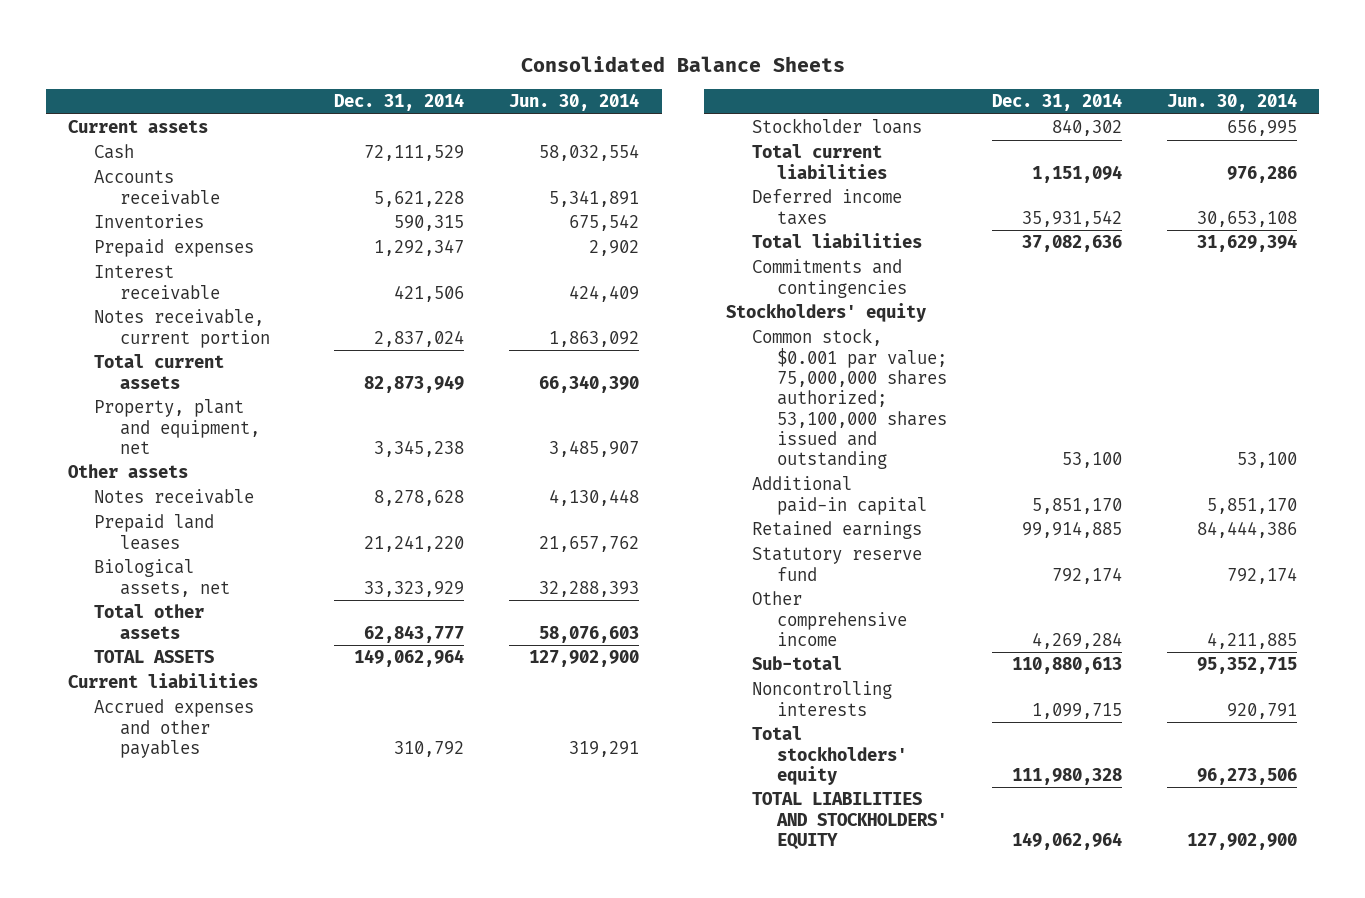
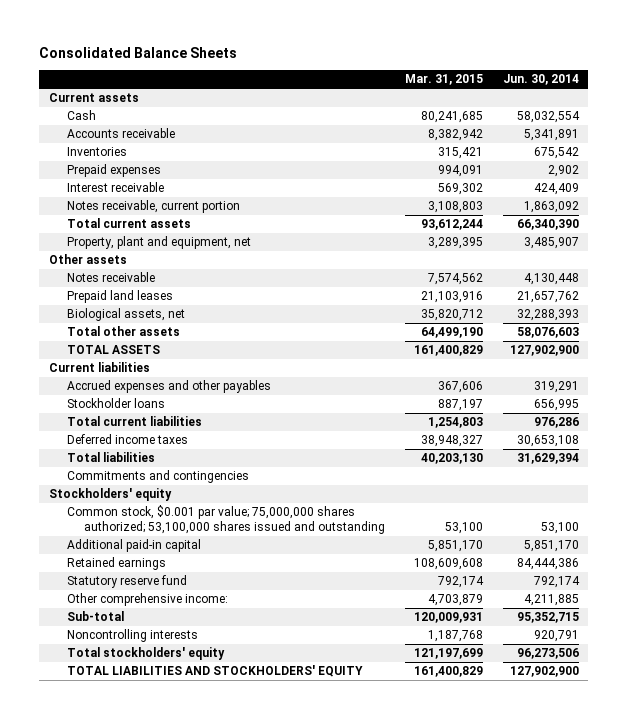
[334,93,465,112] Dec. 31, 2014 -> none
none -> [405,74,484,86] Mar. 31, 2015
[751,591,908,646] Other comprehensive income -> [66,593,228,607] Other comprehensive income:

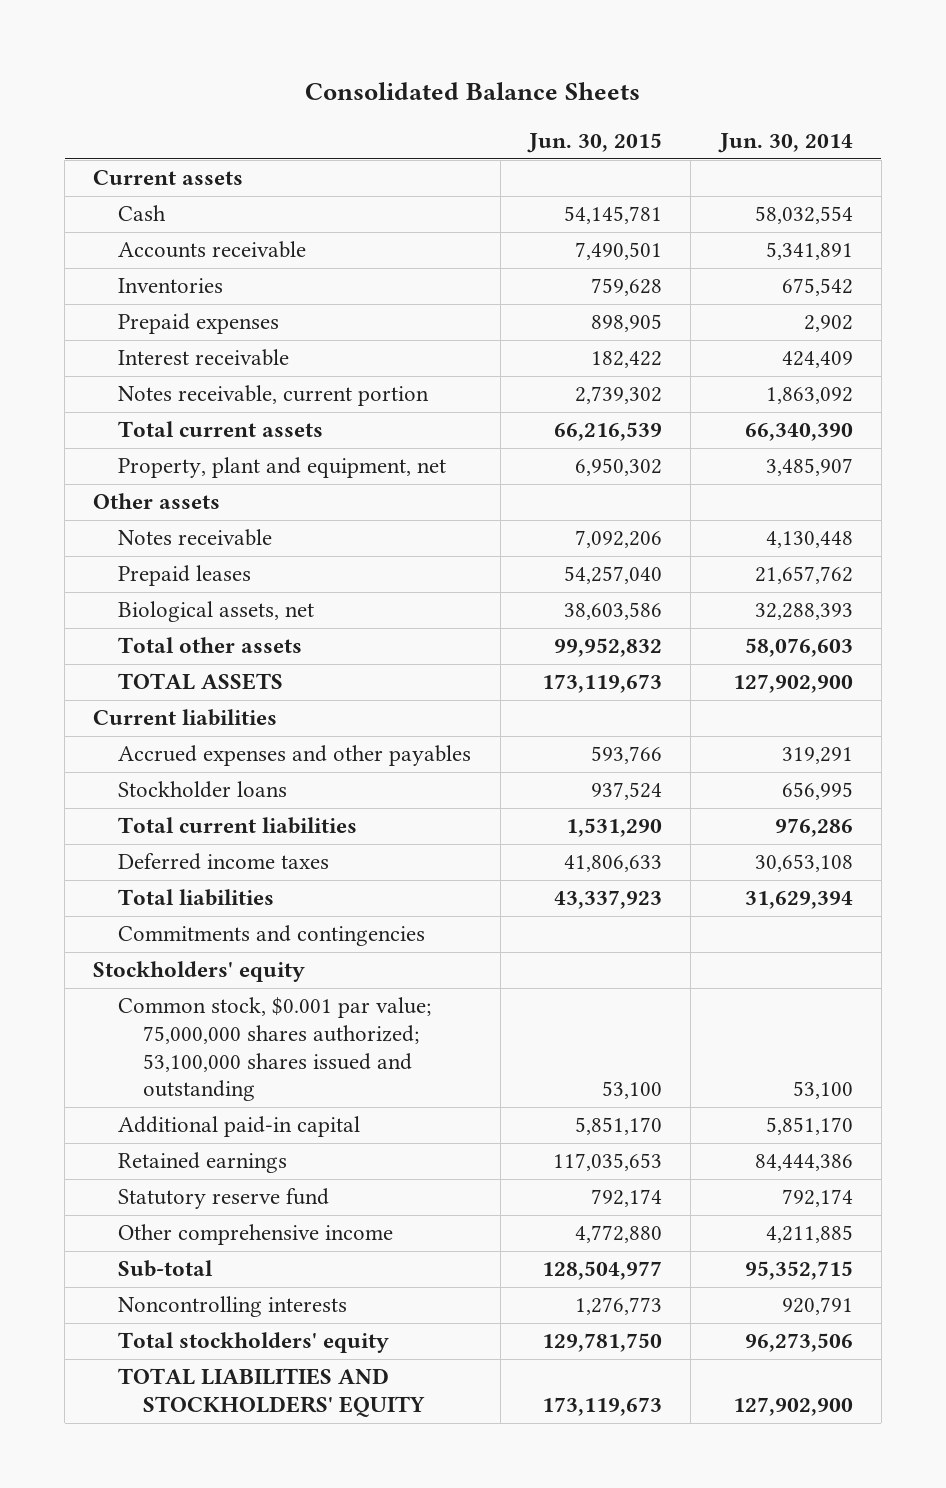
[405,74,484,86] Mar. 31, 2015 -> none
none -> [527,133,663,154] Jun. 30, 2015
[66,290,173,304] Prepaid land leases -> [118,565,252,587] Prepaid leases
[66,593,228,607] Other comprehensive income: -> [118,1224,394,1246] Other comprehensive income

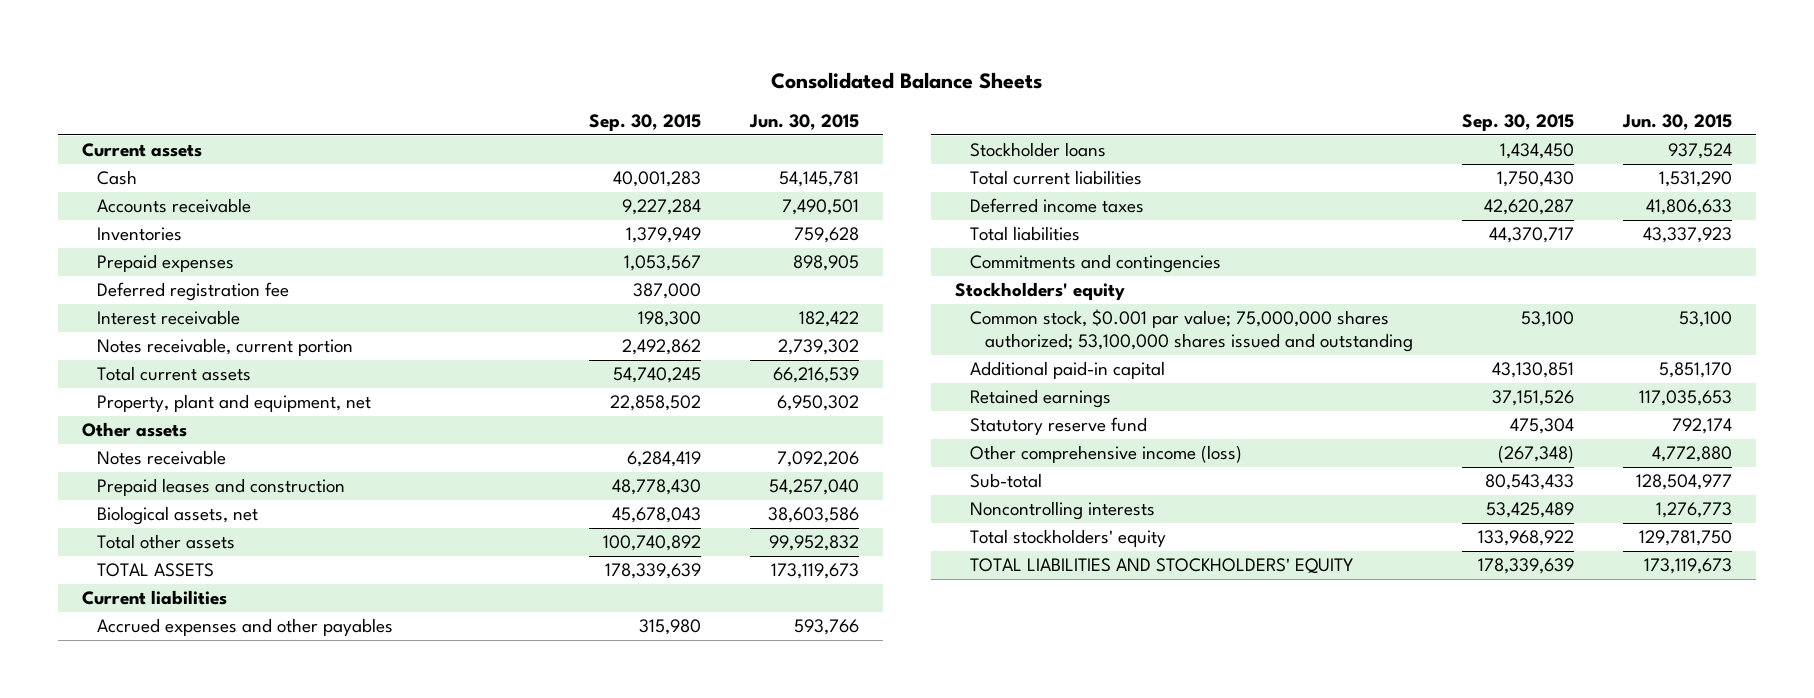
[717,133,853,154] Jun. 30, 2014 -> none
none -> [588,114,701,132] Sep. 30, 2015
none -> [97,282,290,302] Deferred registration fee
[118,565,252,587] Prepaid leases -> [97,478,346,497] Prepaid leases and construction
[118,1224,394,1246] Other comprehensive income -> [970,445,1243,464] Other comprehensive income (loss)

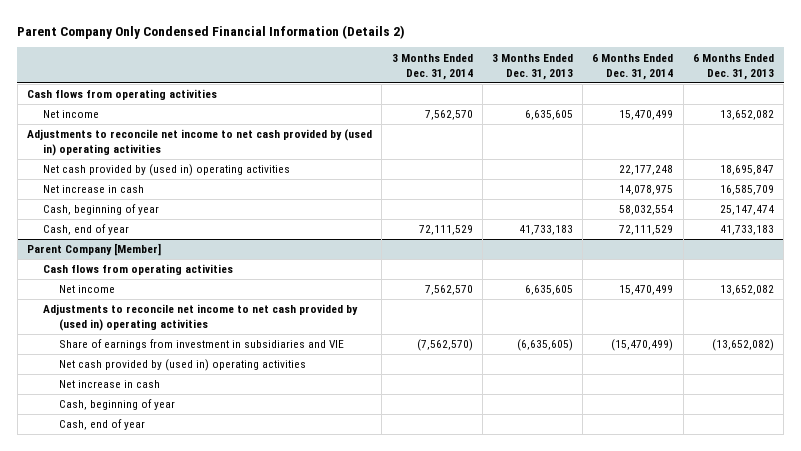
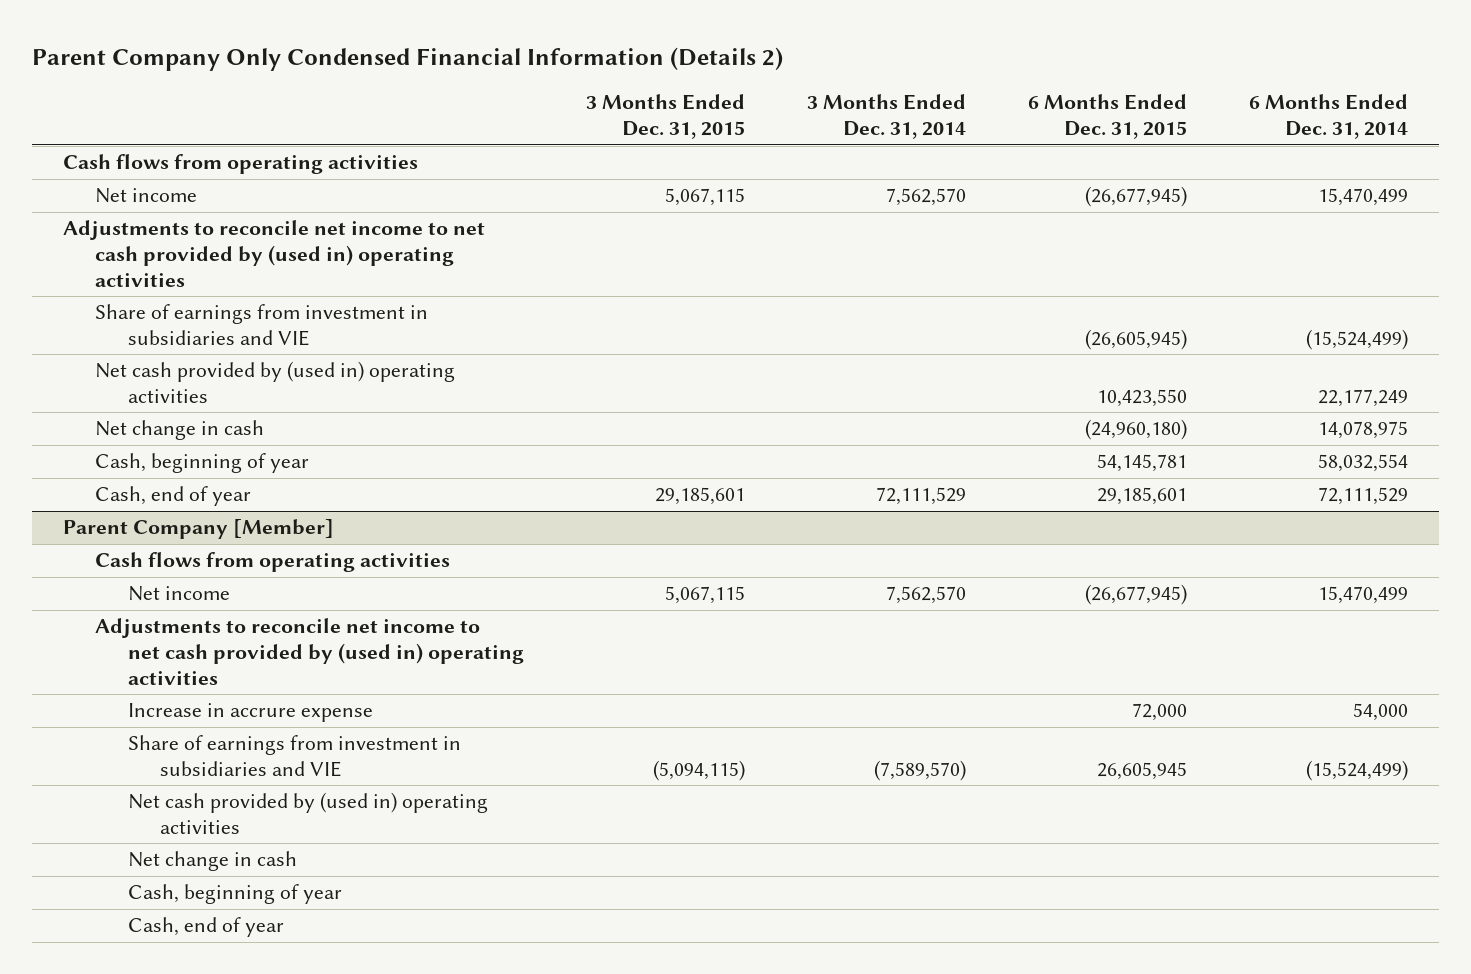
[492,53,574,80] 3 Months Ended Dec. 31, 2013 -> none
[692,53,774,80] 6 Months Ended Dec. 31, 2013 -> none
none -> [585,94,745,140] 3 Months Ended Dec. 31, 2015
none -> [1028,94,1188,140] 6 Months Ended Dec. 31, 2015
none -> [95,304,429,346] Share of earnings from investment in subsidiaries and VIE
[619,165,674,176] 22,177,248 -> [1318,388,1409,407] 22,177,249
[42,185,144,194] Net increase in cash -> [95,420,265,441] Net change in cash
none -> [127,703,373,723] Increase in accrure expense
[416,339,473,352] (7,562,570) -> [874,759,967,781] (7,589,570)
[611,339,674,352] (15,470,499) -> [1306,759,1409,781] (15,524,499)
[58,380,160,389] Net increase in cash -> [127,851,297,872] Net change in cash

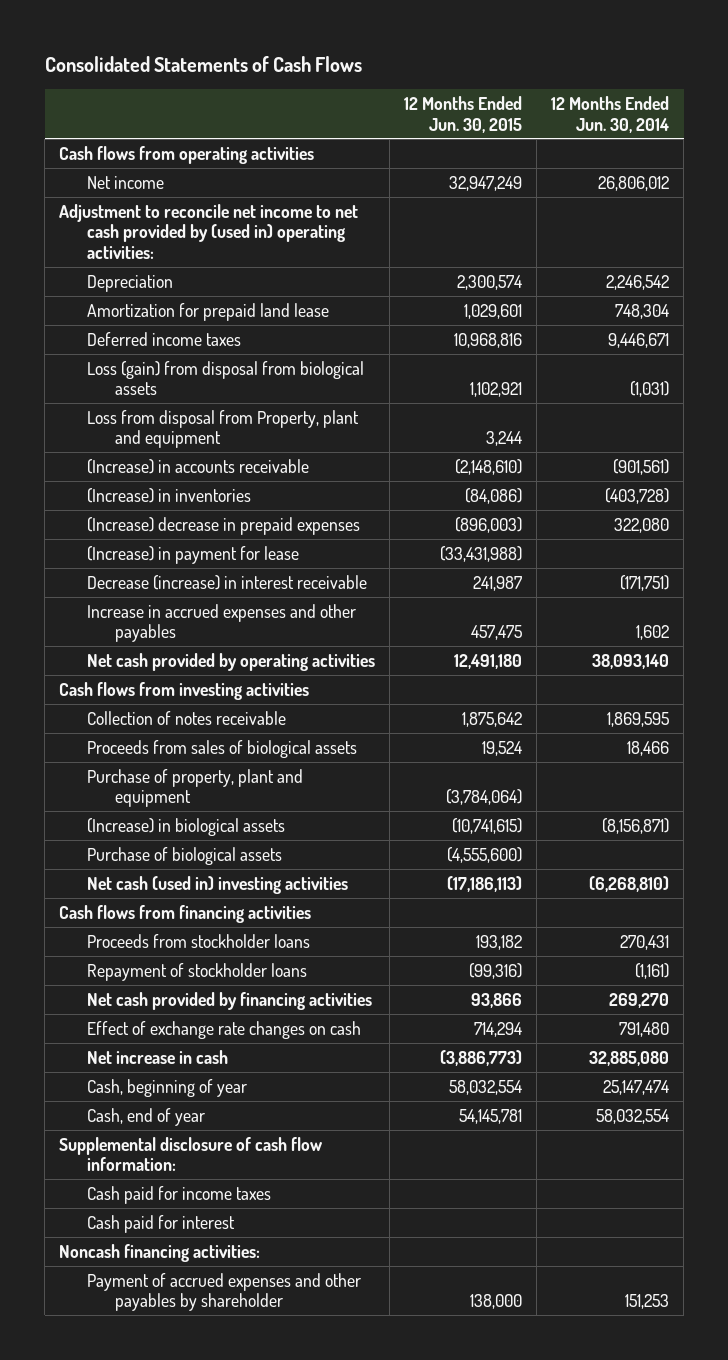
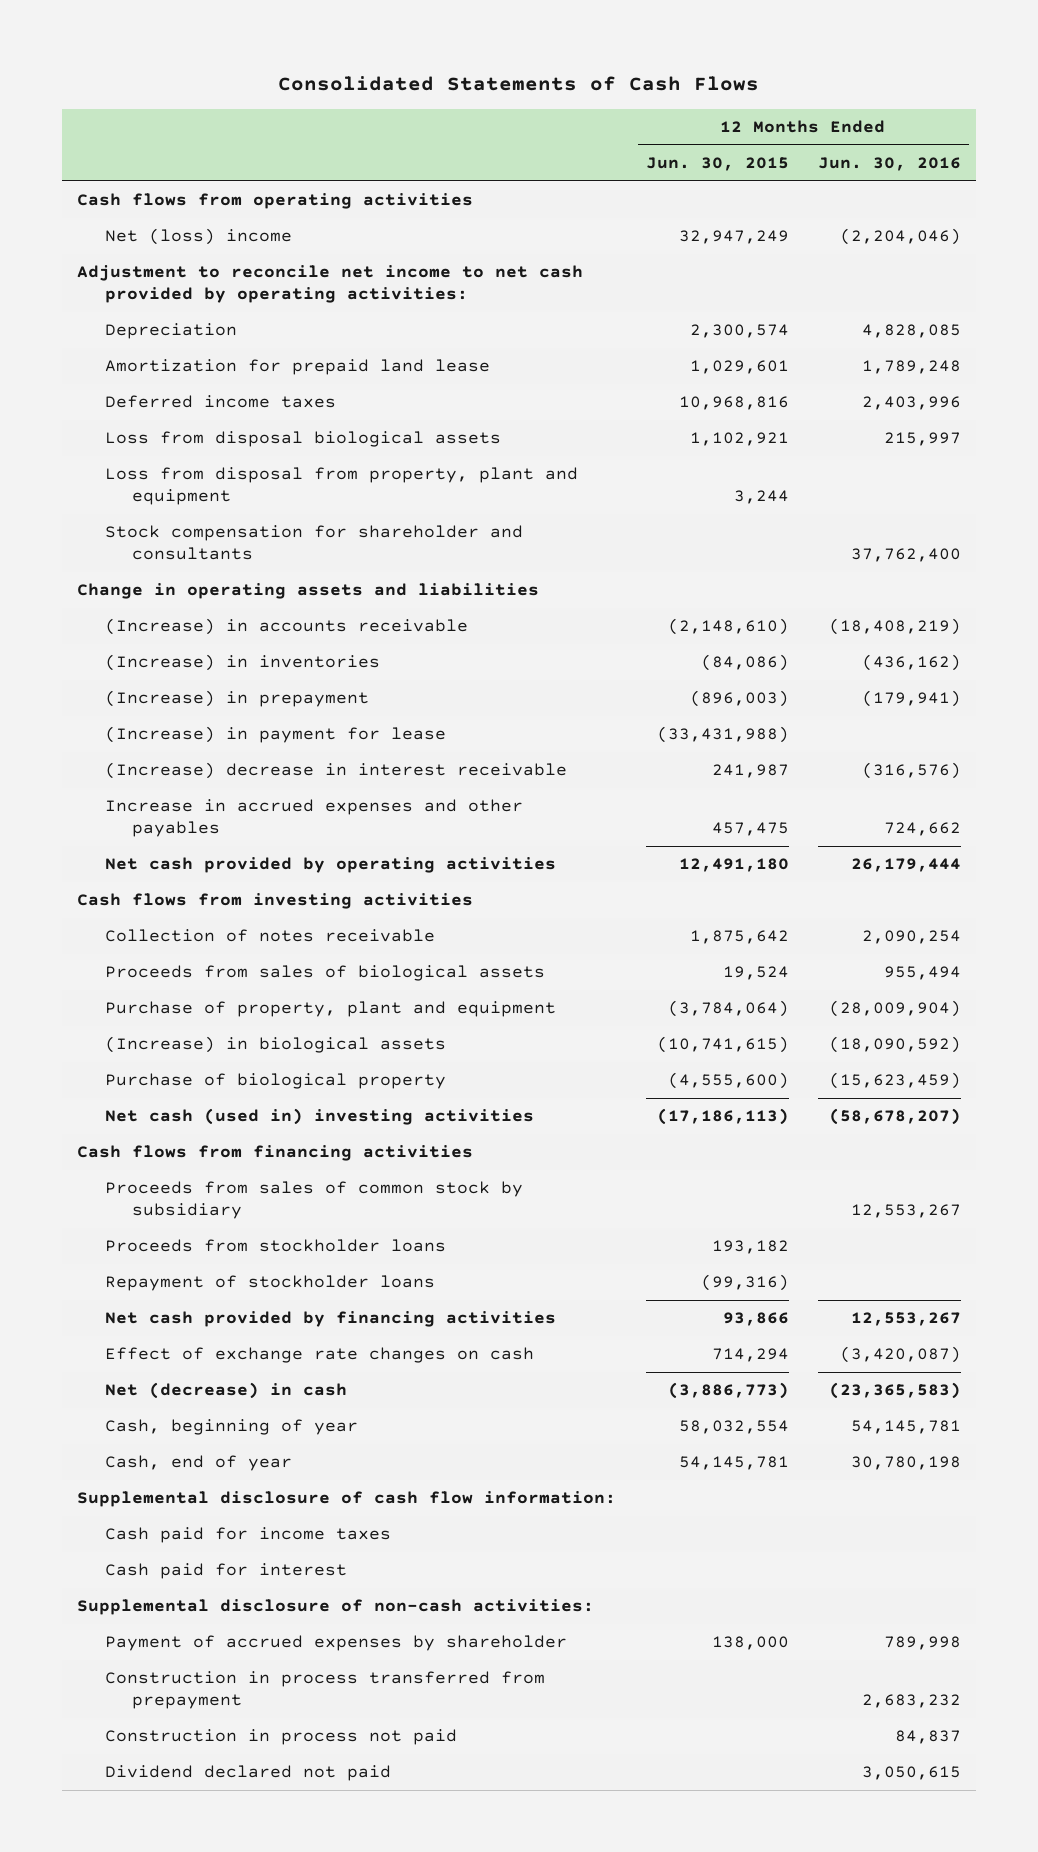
[551,95,670,133] 12 Months Ended Jun. 30, 2014 -> none
none -> [818,157,962,172] Jun. 30, 2016
[86,175,164,189] Net income -> [104,228,292,246] Net (loss) income
[59,203,359,259] Adjustment to reconcile net income to net cash provided by (used in) operating activities: -> [77,265,584,304] Adjustment to reconcile net income to net cash provided by operating activities:
[86,360,364,396] Loss (gain) from disposal from biological assets -> [104,431,501,448] Loss from disposal biological assets
[86,409,359,449] Loss from disposal from Property, plant and equipment -> [104,467,578,506] Loss from disposal from property, plant and equipment
none -> [104,525,523,561] Stock compensation for shareholder and consultants
none -> [77,583,540,600] Change in operating assets and liabilities
[86,516,360,535] (Increase) decrease in prepaid expenses -> [104,690,369,708] (Increase) in prepayment
[86,574,367,590] Decrease (increase) in interest receivable -> [104,762,567,780] (Increase) decrease in interest receivable
[86,846,282,865] Purchase of biological assets -> [104,1073,446,1090] Purchase of biological property
none -> [104,1181,523,1220] Proceeds from sales of common stock by subsidiary
[86,1049,228,1064] Net increase in cash -> [104,1382,347,1400] Net (decrease) in cash
[59,1243,261,1262] Noncash financing activities: -> [77,1599,595,1616] Supplemental disclosure of non-cash activities:
[86,1272,361,1312] Payment of accrued expenses and other payables by shareholder -> [104,1635,567,1652] Payment of accrued expenses by shareholder
none -> [104,1671,545,1710] Construction in process transferred from prepayment
none -> [104,1729,457,1746] Construction in process not paid
none -> [104,1765,391,1782] Dividend declared not paid

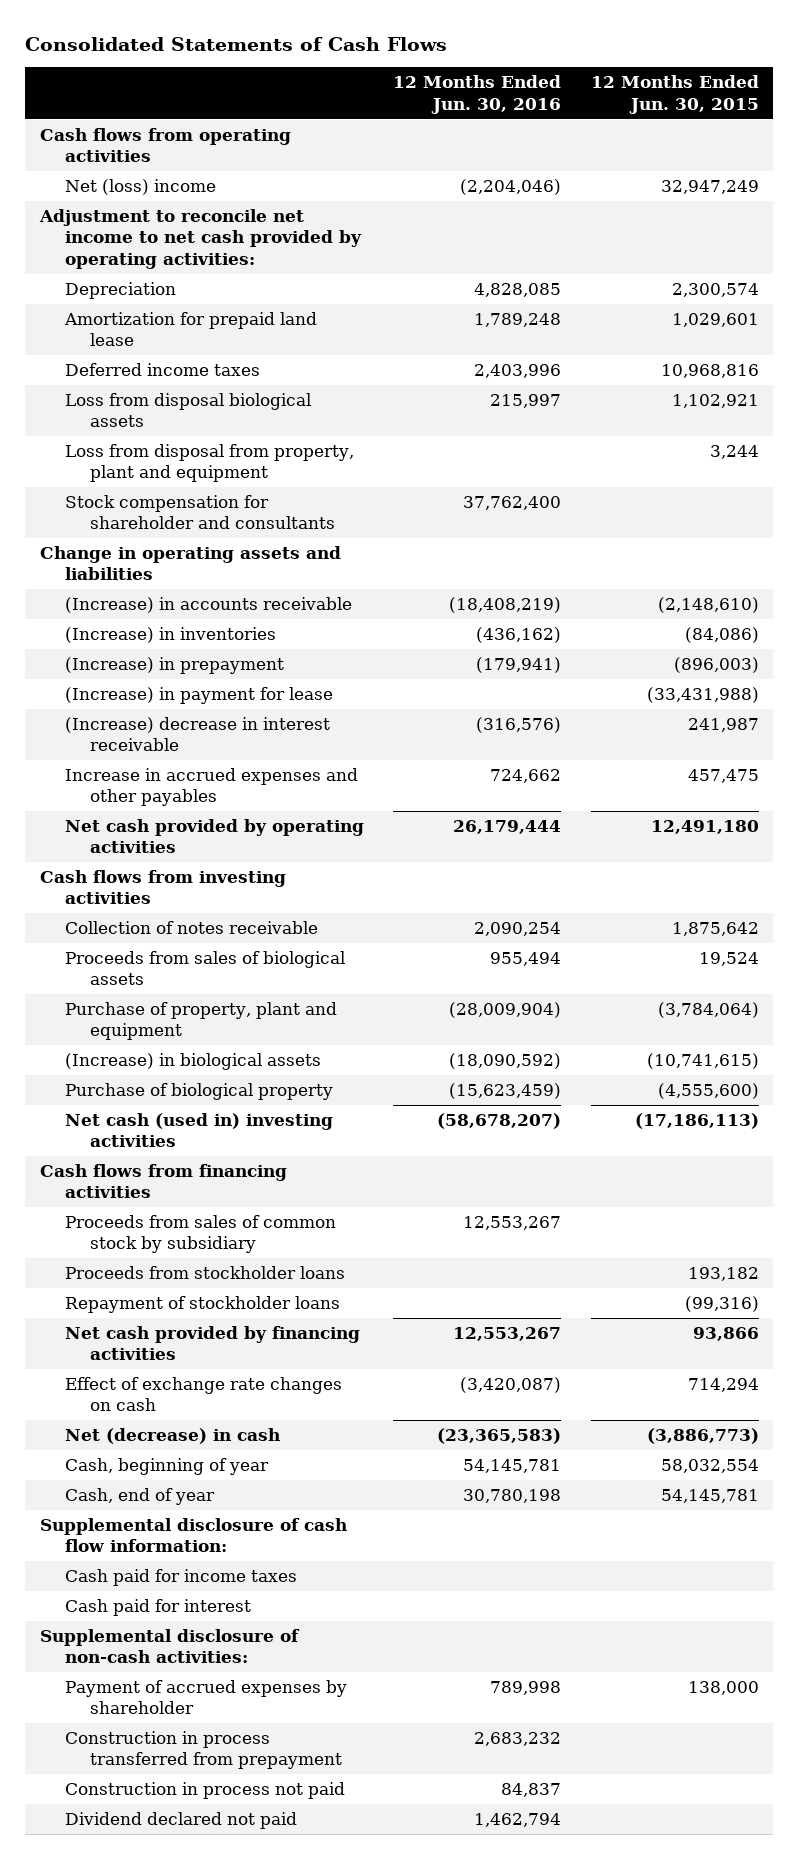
[862,1766,962,1781] 3,050,615 -> [474,1813,562,1828] 1,462,794

